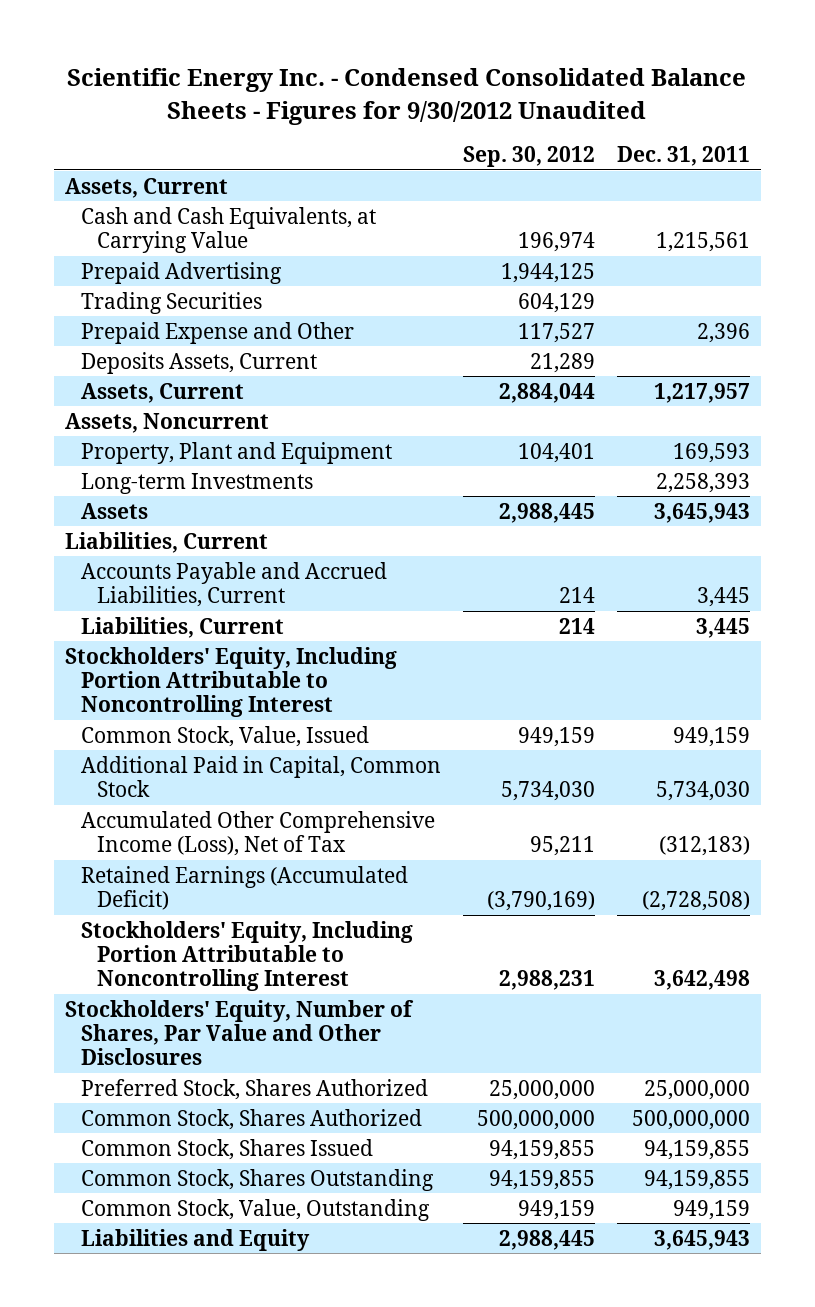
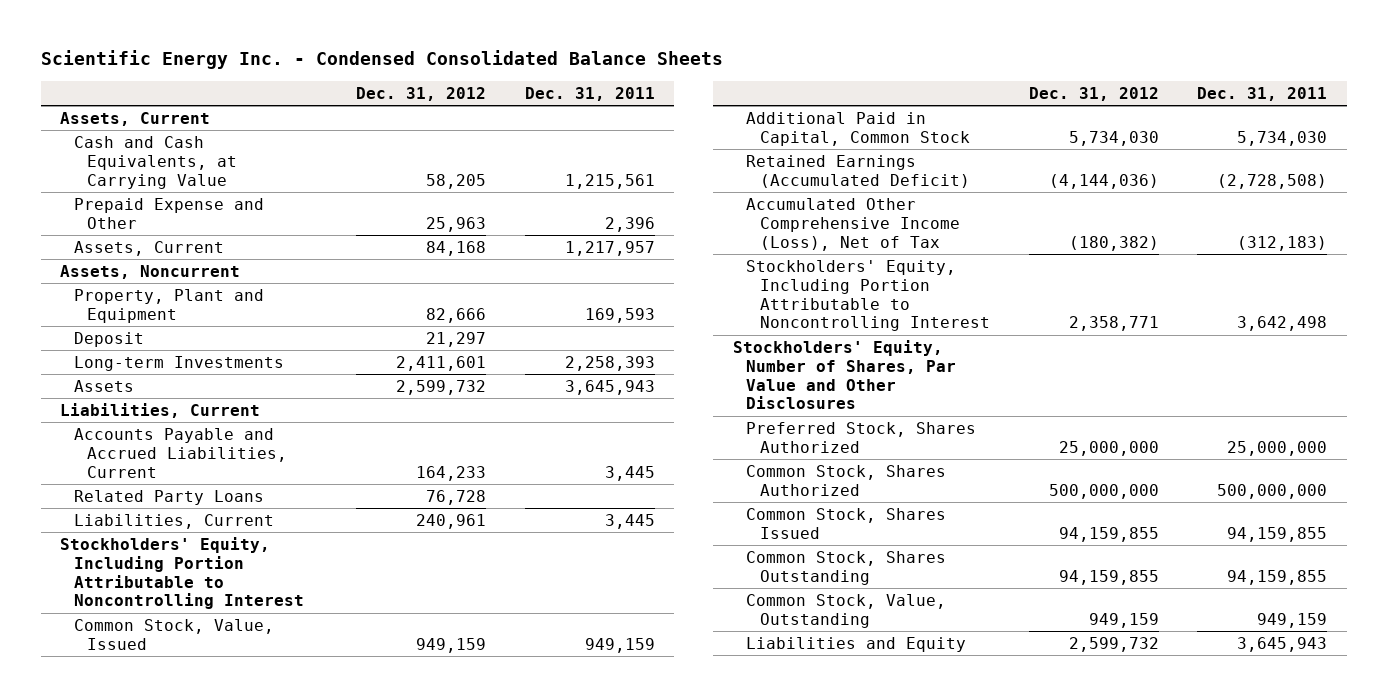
[67,68,747,125] Scientific Energy Inc. - Condensed Consolidated Balance Sheets - Figures for 9/30/2012 Unaudited -> [40,50,723,70] Scientific Energy Inc. - Condensed Consolidated Balance Sheets
[462,146,595,168] Sep. 30, 2012 -> none
none -> [356,86,487,101] Dec. 31, 2012
[81,261,283,284] Prepaid Advertising -> none
[81,291,263,314] Trading Securities -> none
[81,351,318,374] Deposits Assets, Current -> none
none -> [73,331,144,347] Deposit
none -> [73,489,264,505] Related Party Loans
[81,810,436,856] Accumulated Other Comprehensive Income (Loss), Net of Tax -> [746,197,960,251] Accumulated Other Comprehensive Income (Loss), Net of Tax

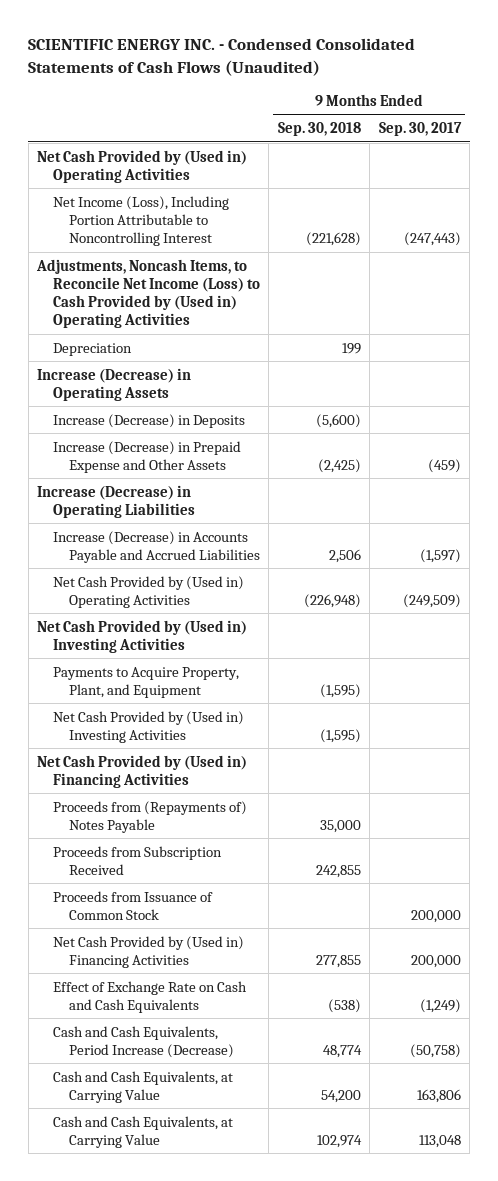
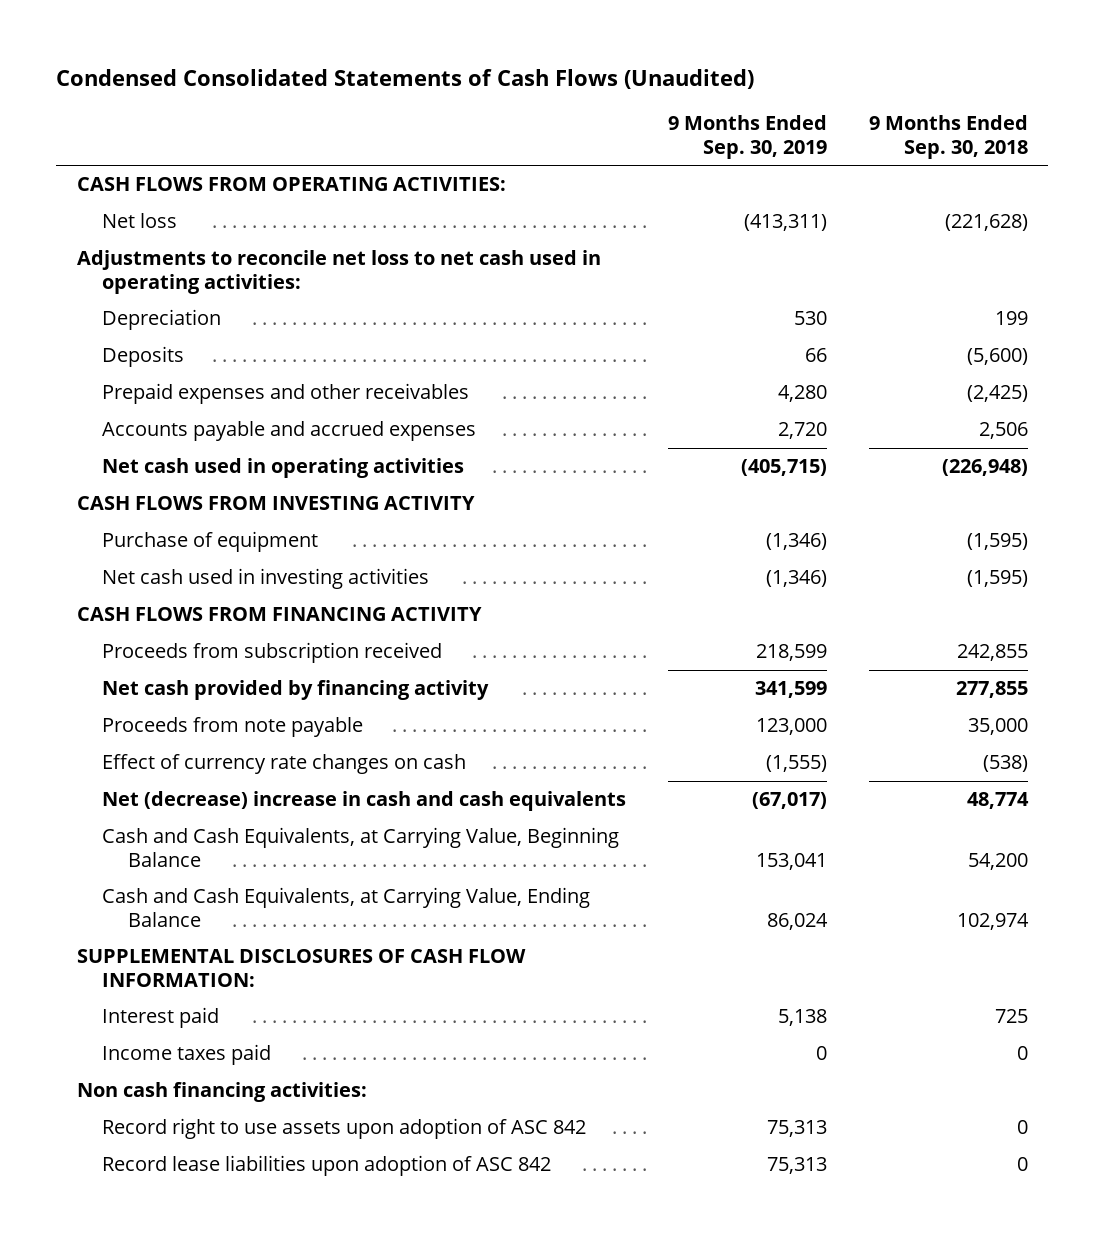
[28,38,416,76] SCIENTIFIC ENERGY INC. - Condensed Consolidated Statements of Cash Flows (Unaudited) -> [55,68,754,89] Condensed Consolidated Statements of Cash Flows (Unaudited)
[378,121,462,136] Sep. 30, 2017 -> none
none -> [667,115,827,159] 9 Months Ended Sep. 30, 2019
[37,149,248,183] Net Cash Provided by (Used in) Operating Activities -> [76,177,506,192] CASH FLOWS FROM OPERATING ACTIVITIES:
[52,195,229,247] Net Income (Loss), Including Portion Attributable to Noncontrolling Interest -> [102,213,178,229] Net loss
[36,258,260,329] Adjustments, Noncash Items, to Reconcile Net Income (Loss) to Cash Provided by (Used in) Operating Activities -> [76,250,601,294] Adjustments to reconcile net loss to net cash used in operating activities:
[37,367,192,401] Increase (Decrease) in Operating Assets -> none
[52,413,245,428] Increase (Decrease) in Deposits -> none
[37,484,195,518] Increase (Decrease) in Operating Liabilities -> none
[52,800,247,833] Proceeds from (Repayments of) Notes Payable -> none
[52,890,213,920] Proceeds from Issuance of Common Stock -> none
none -> [102,346,185,368] Deposits
[52,440,241,473] Increase (Decrease) in Prepaid Expense and Other Assets -> [102,383,470,405] Prepaid expenses and other receivables
[52,530,260,563] Increase (Decrease) in Accounts Payable and Accrued Liabilities -> [102,421,477,442] Accounts payable and accrued expenses
[52,575,244,608] Net Cash Provided by (Used in) Operating Activities -> [102,458,465,479] Net cash used in operating activities
[37,619,248,653] Net Cash Provided by (Used in) Investing Activities -> [76,496,475,511] CASH FLOWS FROM INVESTING ACTIVITY
[52,666,239,698] Payments to Acquire Property, Plant, and Equipment -> [102,531,319,553] Purchase of equipment
[52,710,244,743] Net Cash Provided by (Used in) Investing Activities -> [102,568,430,590] Net cash used in investing activities
[37,754,248,788] Net Cash Provided by (Used in) Financing Activities -> [76,607,482,622] CASH FLOWS FROM FINANCING ACTIVITY
[52,845,222,875] Proceeds from Subscription Received -> [102,642,443,664] Proceeds from subscription received
[52,935,244,968] Net Cash Provided by (Used in) Financing Activities -> [102,680,490,701] Net cash provided by financing activity
none -> [102,717,364,738] Proceeds from note payable
[52,980,247,1013] Effect of Exchange Rate on Cash and Cash Equivalents -> [102,754,467,775] Effect of currency rate changes on cash
[52,1025,234,1058] Cash and Cash Equivalents, Period Increase (Decrease) -> [102,791,627,812] Net (decrease) increase in cash and cash equivalents
[52,1070,233,1103] Cash and Cash Equivalents, at Carrying Value -> [102,827,620,867] Cash and Cash Equivalents, at Carrying Value, Beginning Balance
[52,1115,233,1148] Cash and Cash Equivalents, at Carrying Value -> [102,887,591,927] Cash and Cash Equivalents, at Carrying Value, Ending Balance
none -> [76,949,526,987] SUPPLEMENTAL DISCLOSURES OF CASH FLOW INFORMATION:
none -> [102,1007,220,1029] Interest paid
none -> [102,1044,272,1066] Income taxes paid
none -> [76,1082,367,1103] Non cash financing activities:
none -> [102,1118,587,1140] Record right to use assets upon adoption of ASC 842
none -> [102,1155,552,1177] Record lease liabilities upon adoption of ASC 842

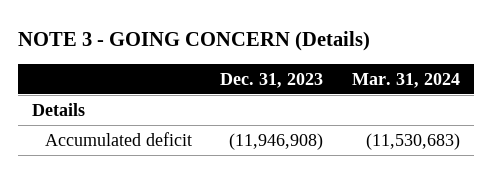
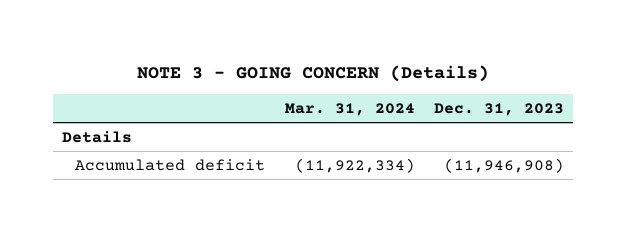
[365,132,460,150] (11,530,683) -> [294,157,415,173] (11,922,334)

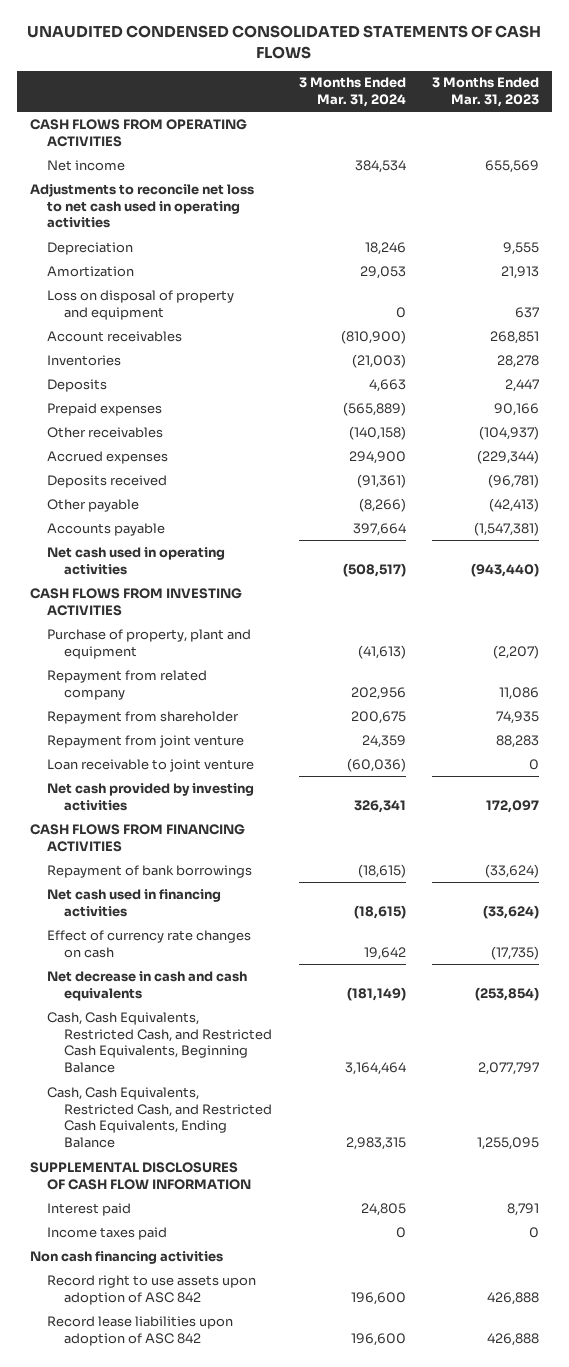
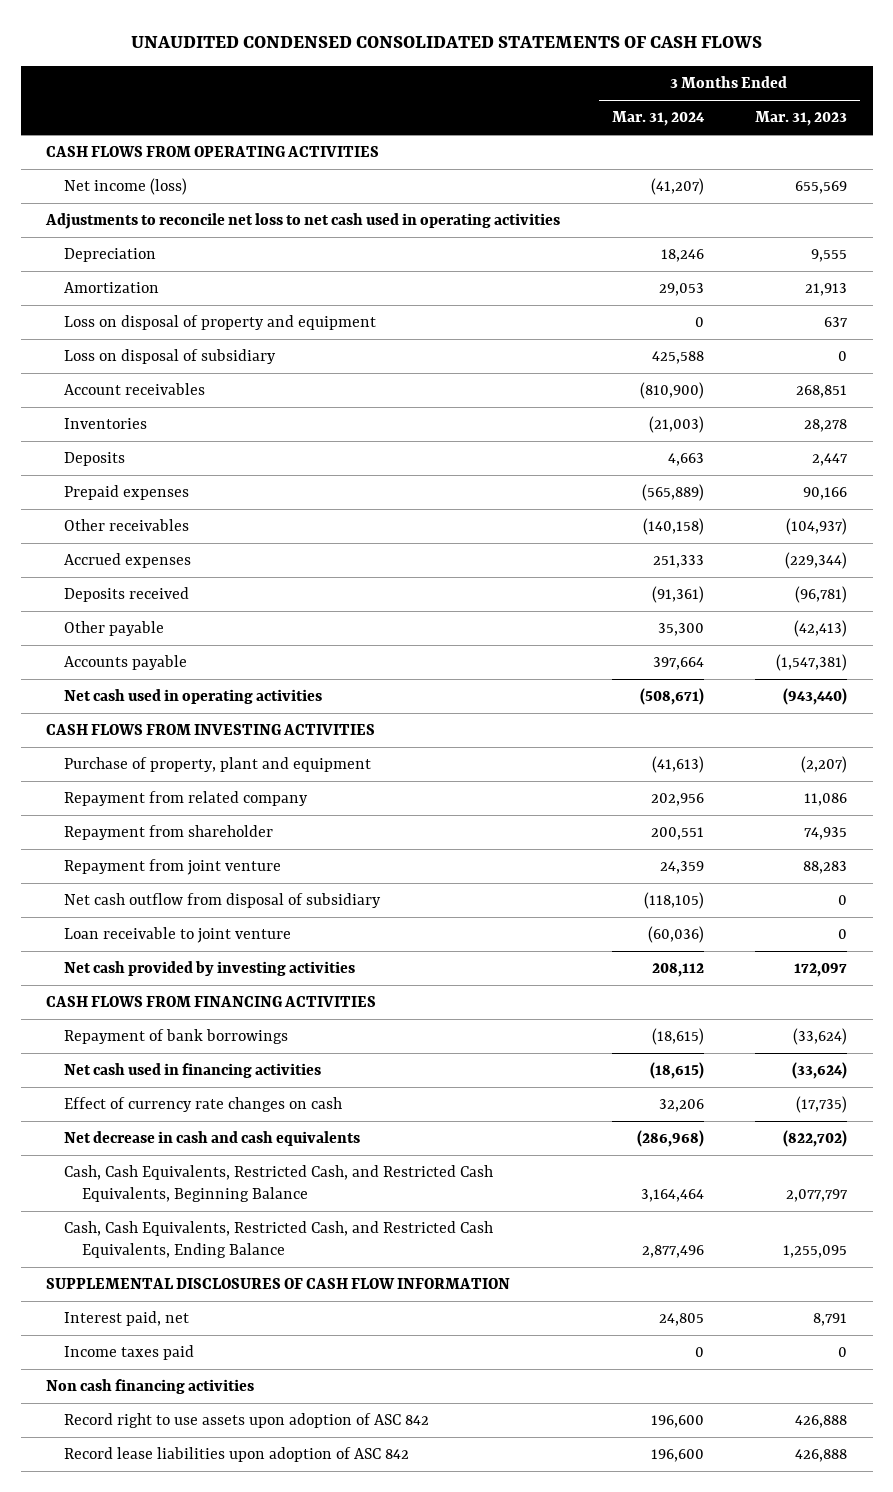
[47,159,126,171] Net income -> [64,178,188,196] Net income (loss)
[354,159,406,173] 384,534 -> [650,178,704,196] (41,207)
none -> [64,349,277,365] Loss on disposal of subsidiary
[348,450,406,464] 294,900 -> [652,555,704,569] 251,333
[358,497,406,512] (8,266) -> [657,623,704,637] 35,300
[342,562,406,577] (508,517) -> [639,688,704,706] (508,671)
[350,710,406,724] 200,675 -> [650,827,704,841] 200,551
none -> [64,893,382,909] Net cash outflow from disposal of subsidiary
[353,799,406,813] 326,341 -> [651,963,704,978] 208,112
[363,946,406,960] 19,642 -> [658,1099,704,1113] 32,206
[346,986,406,1001] (181,149) -> [636,1130,704,1148] (286,968)
[474,986,539,1001] (253,854) -> [782,1130,847,1148] (822,702)
[345,1137,406,1151] 2,983,315 -> [641,1244,704,1258] 2,877,496
[47,1202,132,1216] Interest paid -> [64,1311,190,1327] Interest paid, net

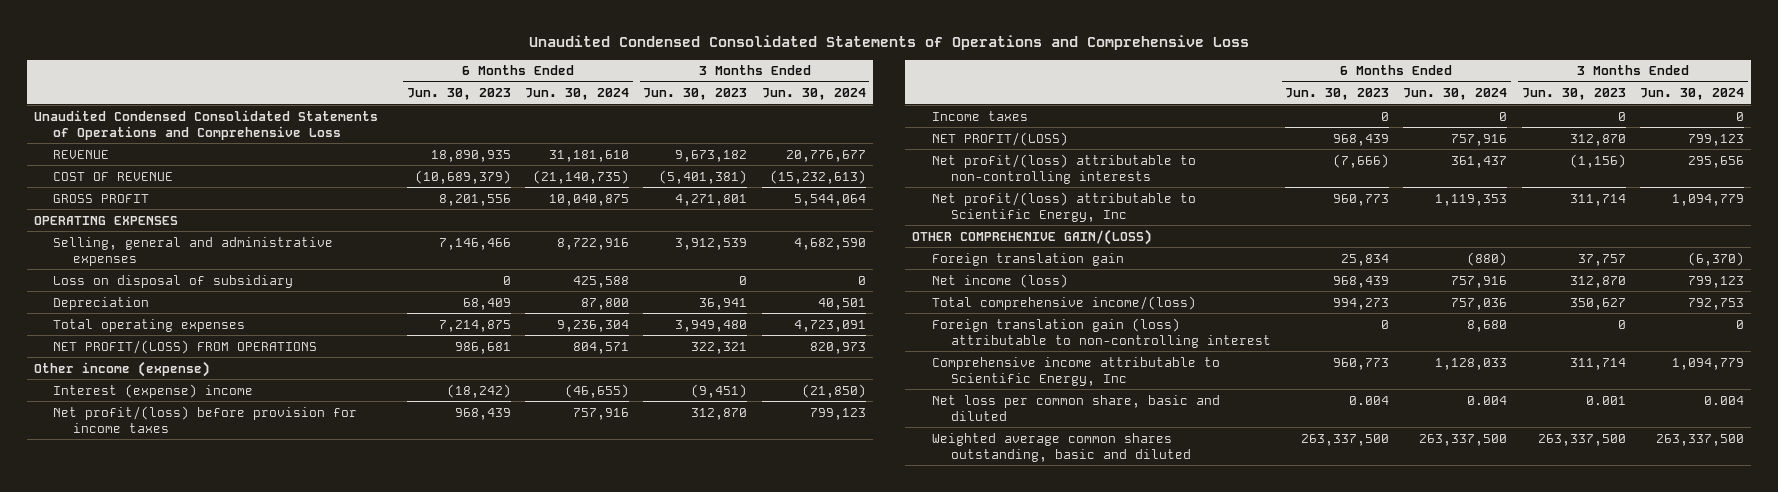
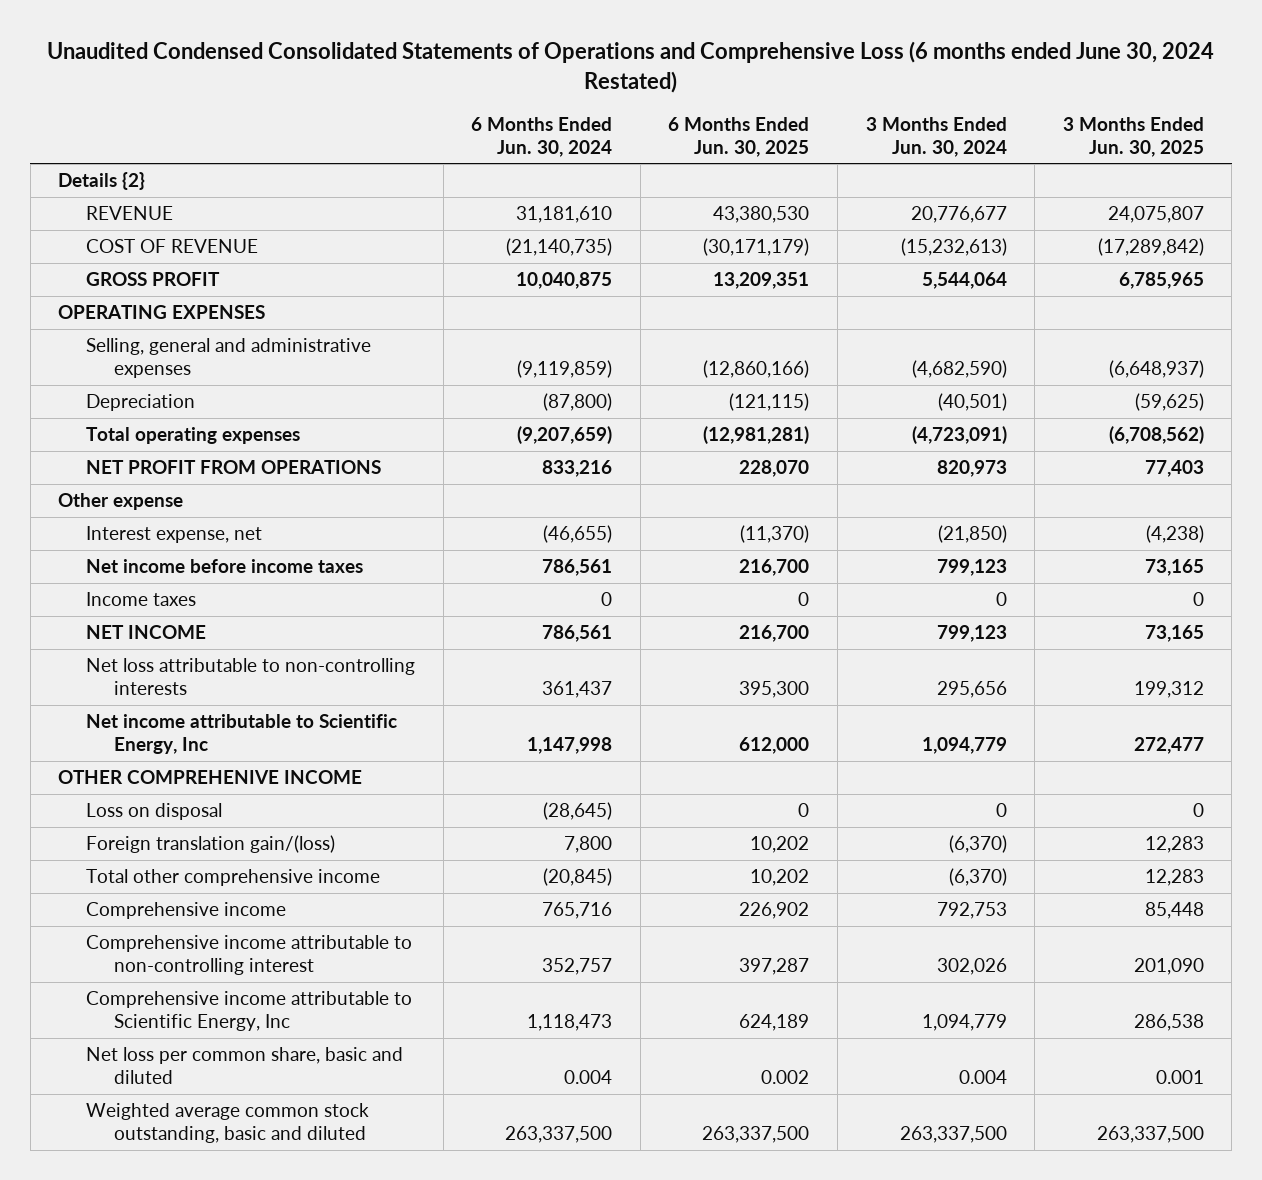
[528,34,1249,50] Unaudited Condensed Consolidated Statements of Operations and Comprehensive Loss -> [46,41,1214,93] Unaudited Condensed Consolidated Statements of Operations and Comprehensive Loss (6 months ended June 30, 2024 Restated)
[406,88,511,101] Jun. 30, 2023 -> none
[643,88,748,101] Jun. 30, 2023 -> none
none -> [668,116,810,157] 6 Months Ended Jun. 30, 2025
none -> [1062,116,1204,157] 3 Months Ended Jun. 30, 2025
[33,109,378,140] Unaudited Condensed Consolidated Statements of Operations and Comprehensive Loss -> [58,172,146,191] Details {2}
[53,274,294,288] Loss on disposal of subsidiary -> none
[557,237,630,250] 8,722,916 -> [517,360,613,379] (9,119,859)
[793,237,866,250] 4,682,590 -> [911,360,1007,379] (4,682,590)
[581,297,630,310] 87,800 -> [543,393,613,412] (87,800)
[817,297,866,310] 40,501 -> [937,393,1007,412] (40,501)
[557,319,630,332] 9,236,304 -> [517,426,613,445] (9,207,659)
[793,319,866,332] 4,723,091 -> [911,426,1007,445] (4,723,091)
[53,339,318,354] NET PROFIT/(LOSS) FROM OPERATIONS -> [86,460,382,475] NET PROFIT FROM OPERATIONS
[573,341,630,354] 804,571 -> [542,460,613,478] 833,216
[33,360,210,377] Other income (expense) -> [58,493,184,511] Other expense
[53,383,254,398] Interest (expense) income -> [86,526,263,544] Interest expense, net
[53,405,358,433] Net profit/(loss) before provision for income taxes -> [86,559,364,574] Net income before income taxes
[573,407,630,420] 757,916 -> [542,559,613,577] 786,561
[931,273,1068,288] Net income (loss) -> none
[931,317,1271,348] Foreign translation gain (loss) attributable to non-controlling interest -> none
[931,131,1068,146] NET PROFIT/(LOSS) -> [86,625,207,640] NET INCOME
[1451,133,1508,146] 757,916 -> [542,625,613,643] 786,561
[931,153,1196,184] Net profit/(loss) attributable to non-controlling interests -> [86,658,416,696] Net loss attributable to non-controlling interests
[931,191,1196,222] Net profit/(loss) attributable to Scientific Energy, Inc -> [86,714,398,755] Net income attributable to Scientific Energy, Inc
[1435,193,1508,206] 1,119,353 -> [527,737,613,755] 1,147,998
[912,228,1153,245] OTHER COMPREHENIVE GAIN/(LOSS) -> [58,770,363,785] OTHER COMPREHENIVE INCOME
none -> [86,803,223,821] Loss on disposal
[931,252,1124,266] Foreign translation gain -> [86,835,336,854] Foreign translation gain/(loss)
[1467,251,1508,266] (880) -> [564,836,613,854] 7,800
[931,295,1196,310] Total comprehensive income/(loss) -> [86,869,381,887] Total other comprehensive income
[1451,297,1508,310] 757,036 -> [543,868,613,887] (20,845)
[1688,297,1745,310] 792,753 -> [948,868,1007,887] (6,370)
none -> [86,902,287,920] Comprehensive income
none -> [86,935,413,976] Comprehensive income attributable to non-controlling interest
[1435,357,1508,370] 1,128,033 -> [527,1014,613,1032] 1,118,473
[931,432,1191,462] Weighted average common shares outstanding, basic and diluted -> [86,1103,370,1144] Weighted average common stock outstanding, basic and diluted

